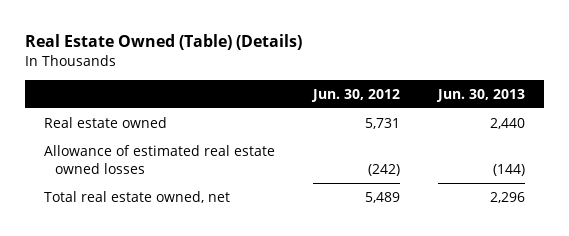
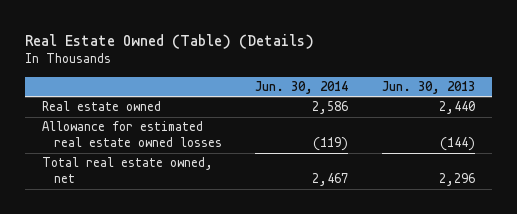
[310,88,400,102] Jun. 30, 2012 -> none
none -> [255,80,349,94] Jun. 30, 2014
[43,145,275,174] Allowance of estimated real estate owned losses -> [42,121,222,148] Allowance for estimated real estate owned losses

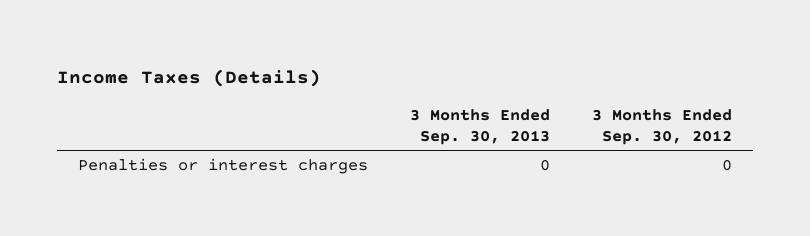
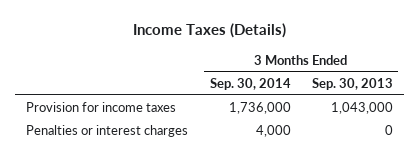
[591,108,732,145] 3 Months Ended Sep. 30, 2012 -> none
none -> [209,77,291,90] Sep. 30, 2014
none -> [26,102,177,113] Provision for income taxes

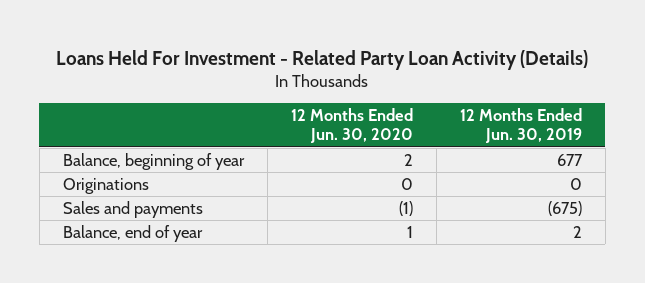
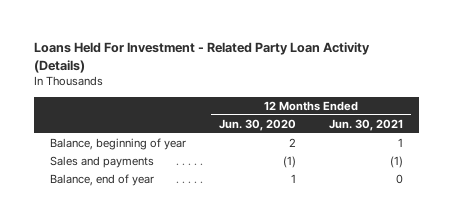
[459,108,582,144] 12 Months Ended Jun. 30, 2019 -> none
none -> [329,118,404,131] Jun. 30, 2021
[62,177,149,194] Originations -> none

